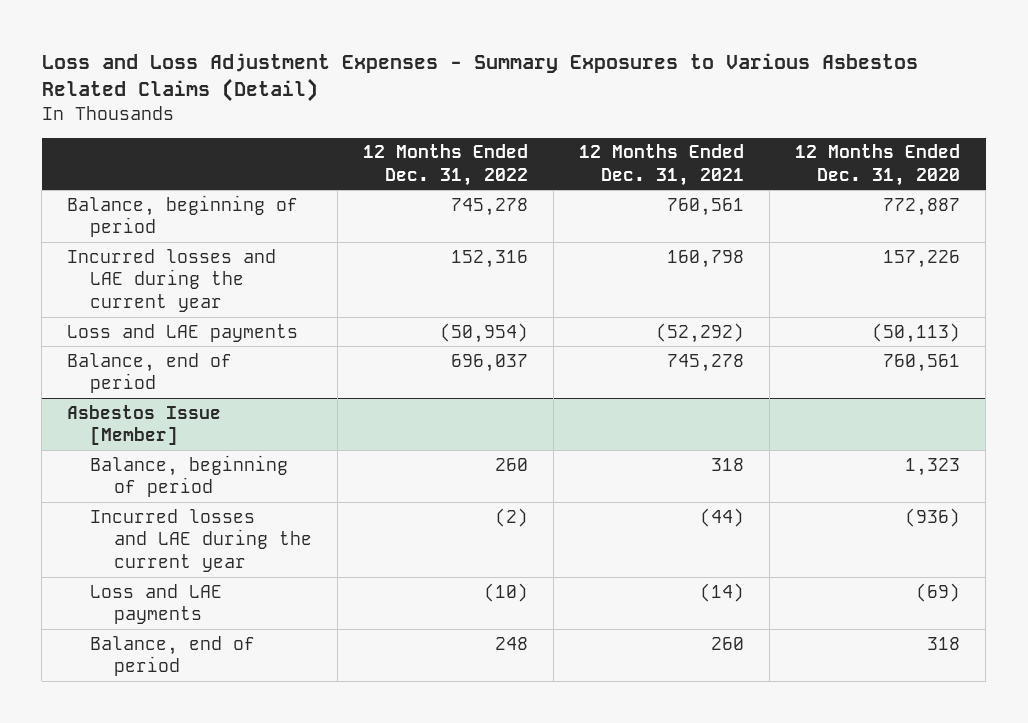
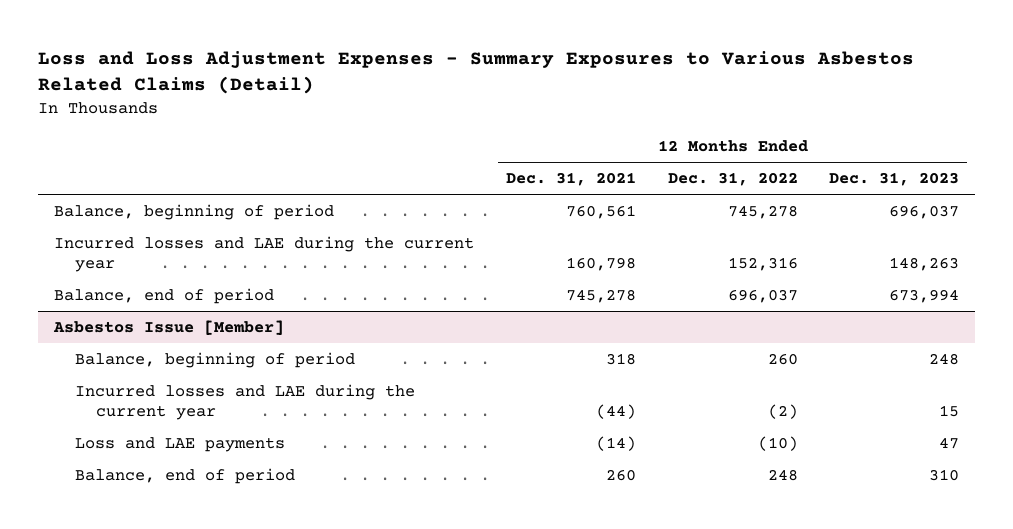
[795,144,961,186] 12 Months Ended Dec. 31, 2020 -> none
none -> [829,172,960,187] Dec. 31, 2023
[67,323,299,342] Loss and LAE payments -> none

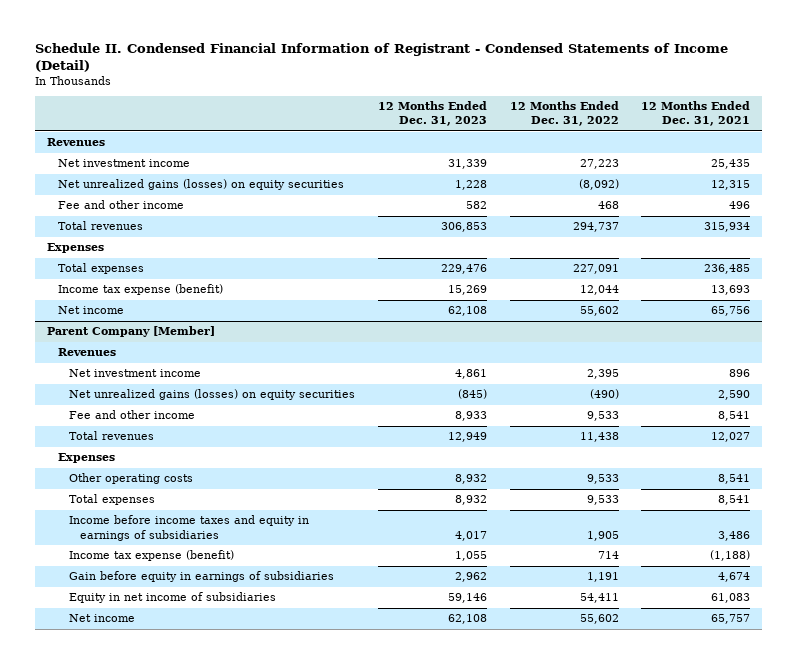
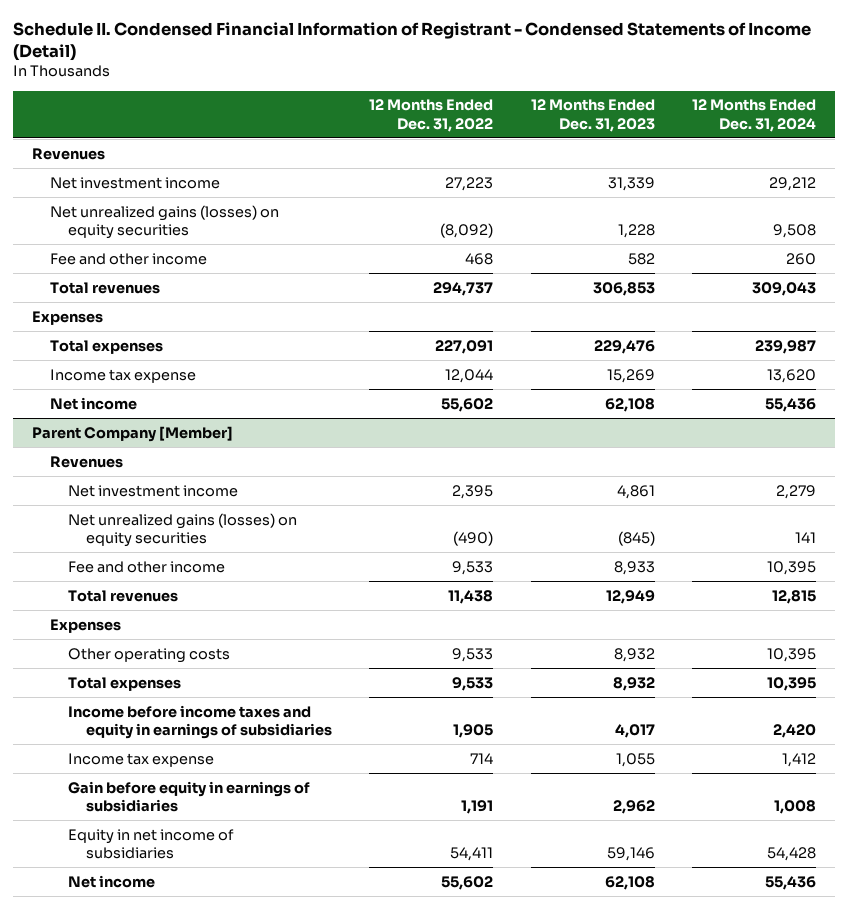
[641,101,751,127] 12 Months Ended Dec. 31, 2021 -> none
none -> [692,99,817,132] 12 Months Ended Dec. 31, 2024
[57,284,223,296] Income tax expense (benefit) -> [49,368,196,383] Income tax expense
[68,550,234,562] Income tax expense (benefit) -> [67,752,214,767] Income tax expense

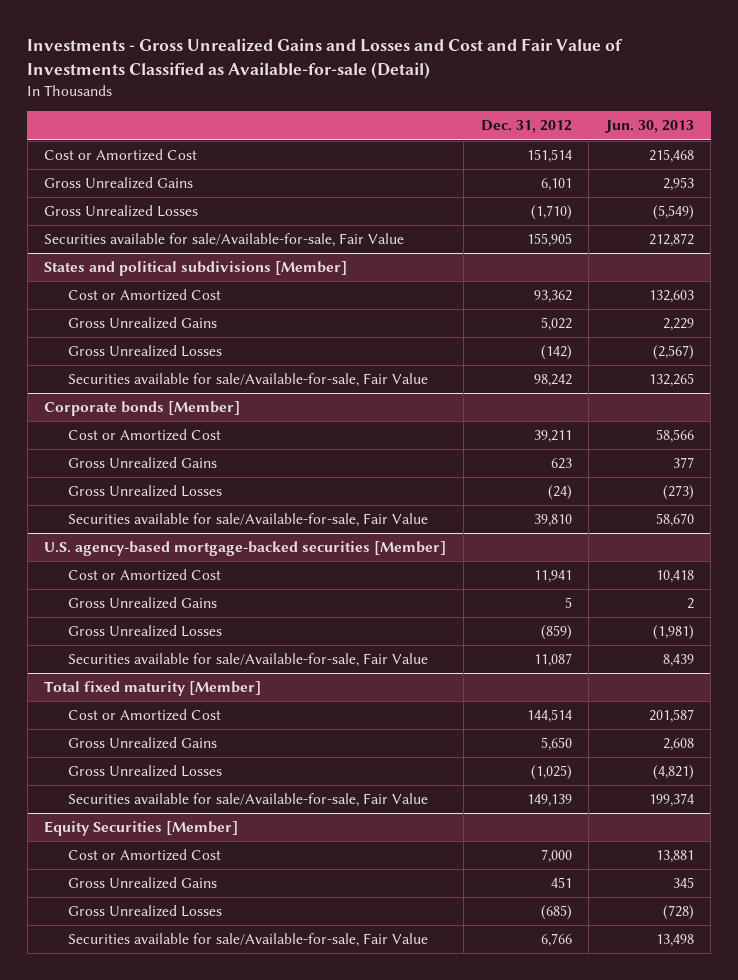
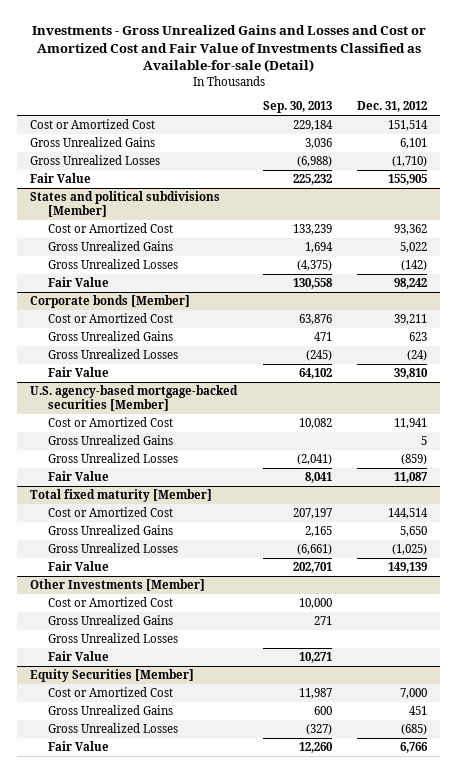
[27,38,624,80] Investments - Gross Unrealized Gains and Losses and Cost and Fair Value of Investments Classified as Available-for-sale (Detail) -> [31,25,426,73] Investments - Gross Unrealized Gains and Losses and Cost or Amortized Cost and Fair Value of Investments Classified as Available-for-sale (Detail)
[604,120,694,134] Jun. 30, 2013 -> none
none -> [262,101,332,114] Sep. 30, 2013
[44,233,405,248] Securities available for sale/Available-for-sale, Fair Value -> [30,173,92,184] Fair Value
[68,373,429,388] Securities available for sale/Available-for-sale, Fair Value -> [47,277,109,288] Fair Value
[68,513,429,528] Securities available for sale/Available-for-sale, Fair Value -> [47,367,109,378] Fair Value
[68,653,429,668] Securities available for sale/Available-for-sale, Fair Value -> [47,471,109,482] Fair Value
[68,793,429,808] Securities available for sale/Available-for-sale, Fair Value -> [47,561,109,572] Fair Value
none -> [30,579,206,592] Other Investments [Member]
none -> [47,597,173,608] Cost or Amortized Cost
none -> [47,615,173,626] Gross Unrealized Gains
none -> [47,633,178,644] Gross Unrealized Losses
none -> [47,651,109,662] Fair Value
[68,933,429,948] Securities available for sale/Available-for-sale, Fair Value -> [47,741,109,752] Fair Value

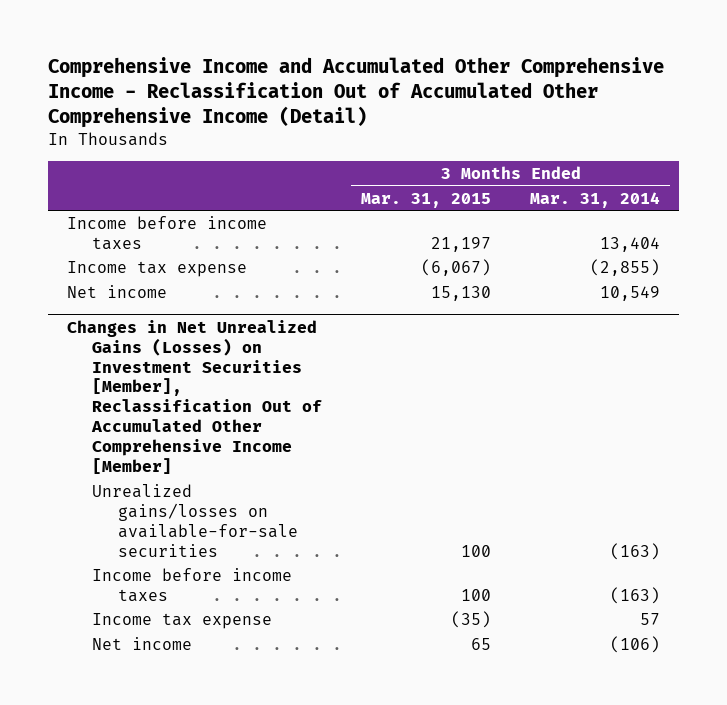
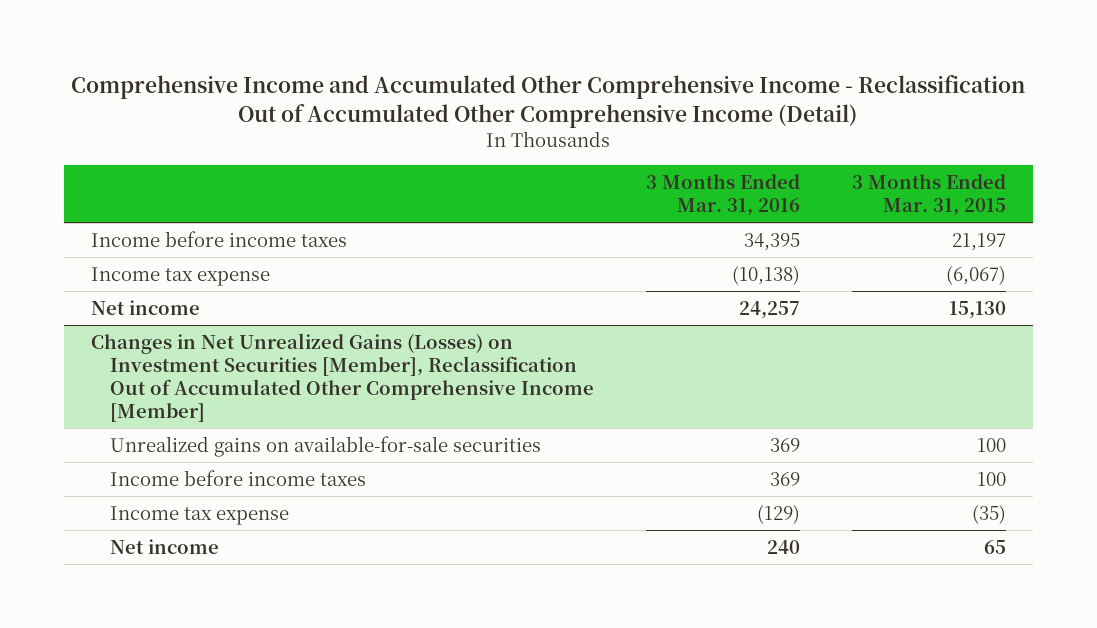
[530,191,661,208] Mar. 31, 2014 -> none
none -> [646,174,801,216] 3 Months Ended Mar. 31, 2016
[92,483,298,557] Unrealized gains/losses on available-for-sale securities -> [109,435,541,457] Unrealized gains on available-for-sale securities

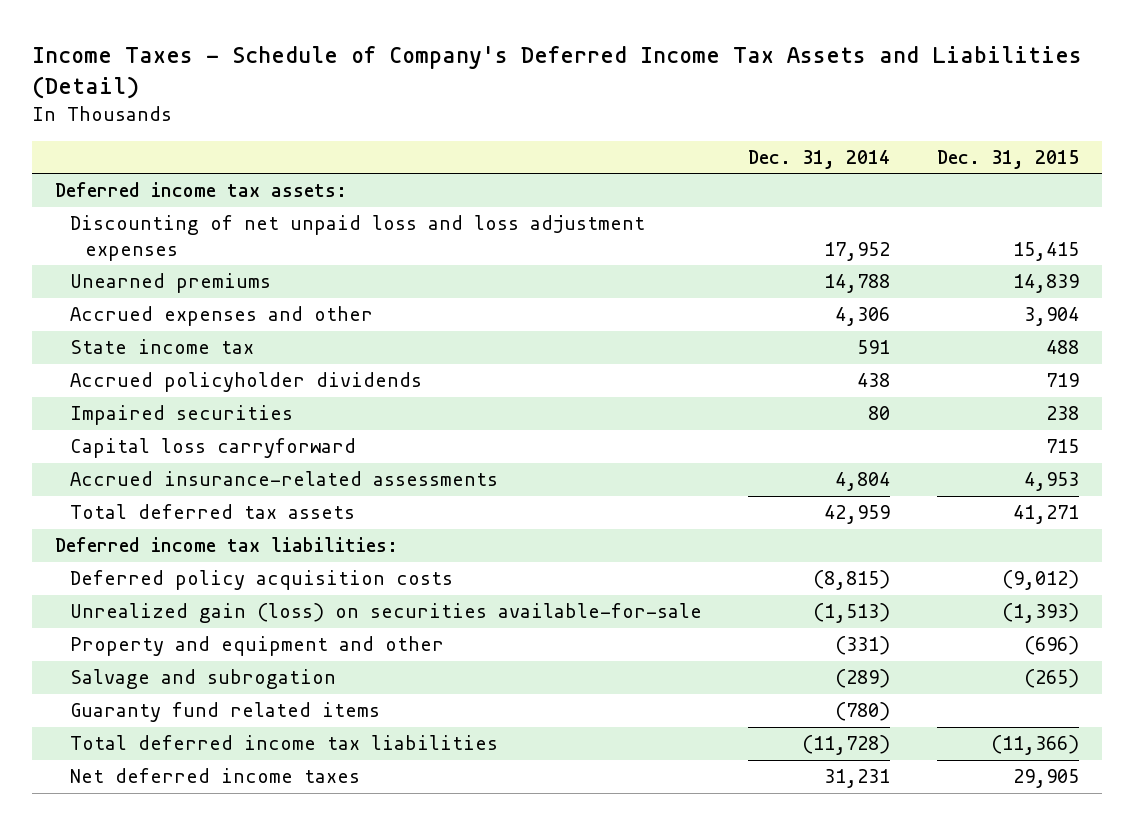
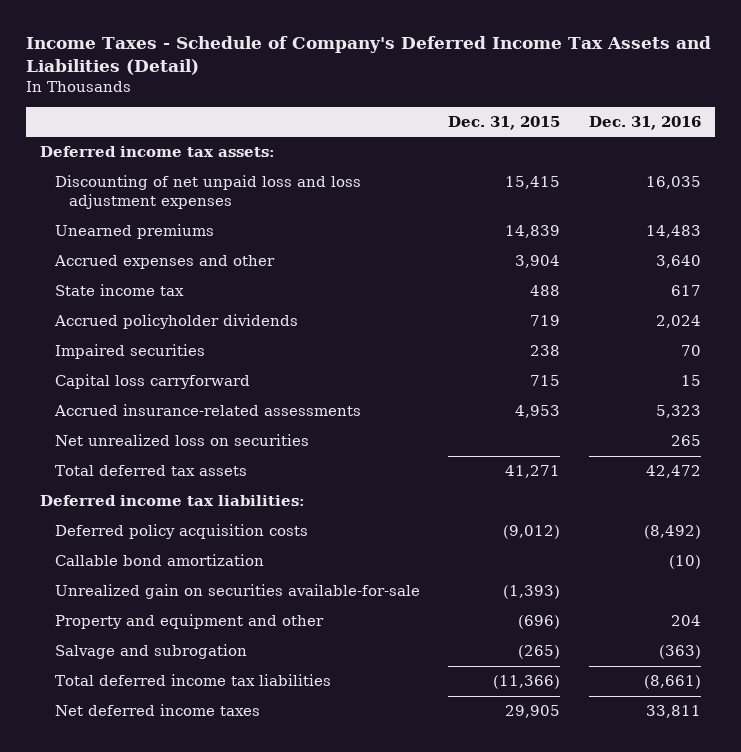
[748,150,891,170] Dec. 31, 2014 -> none
none -> [588,115,701,130] Dec. 31, 2016
none -> [54,434,309,447] Net unrealized loss on securities
none -> [54,554,264,567] Callable bond amortization
[69,603,702,624] Unrealized gain (loss) on securities available-for-sale -> [54,584,420,600] Unrealized gain on securities available-for-sale
[69,702,380,723] Guaranty fund related items -> none

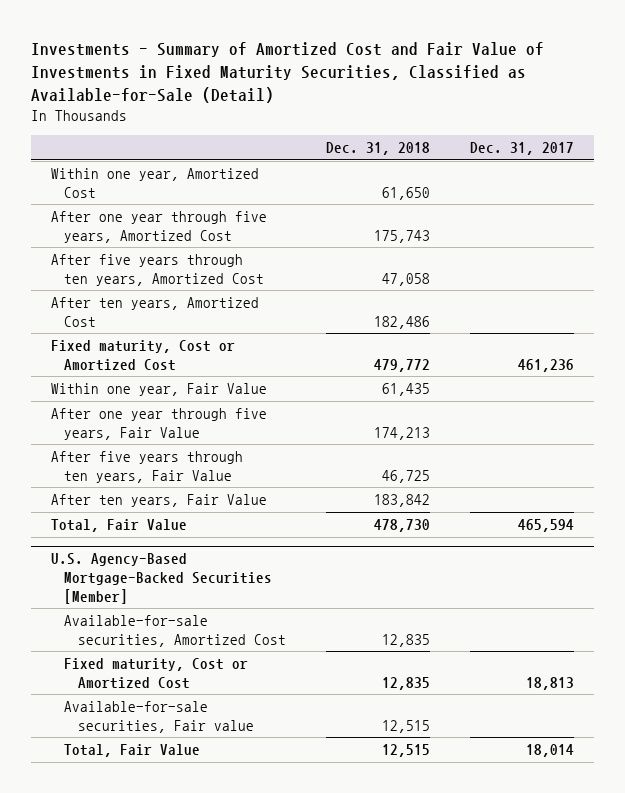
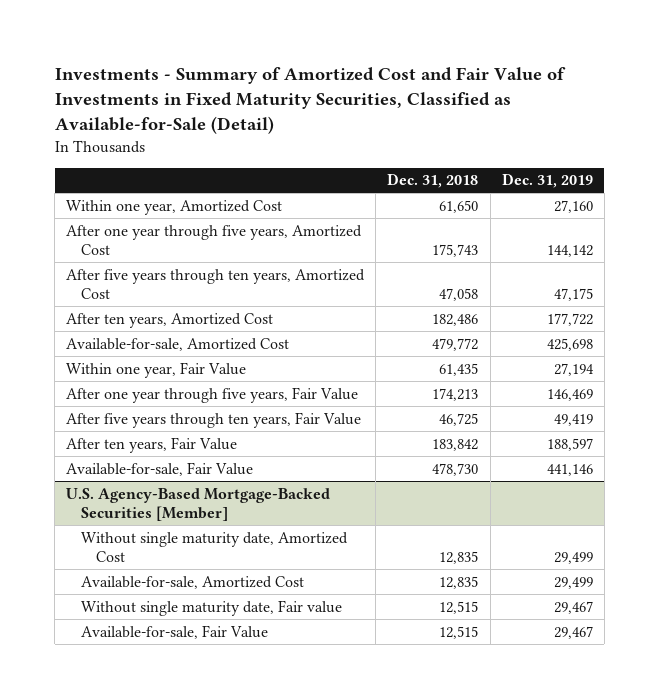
[470,142,575,156] Dec. 31, 2017 -> none
none -> [501,173,593,189] Dec. 31, 2019
[50,340,235,371] Fixed maturity, Cost or Amortized Cost -> [66,337,290,351] Available-for-sale, Amortized Cost
[50,519,187,533] Total, Fair Value -> [66,461,254,476] Available-for-sale, Fair Value
[64,615,286,647] Available-for-sale securities, Amortized Cost -> [81,531,349,563] Without single maturity date, Amortized Cost
[64,658,249,689] Fixed maturity, Cost or Amortized Cost -> [81,575,305,589] Available-for-sale, Amortized Cost
[64,701,254,733] Available-for-sale securities, Fair value -> [81,599,343,616] Without single maturity date, Fair value
[64,744,201,758] Total, Fair Value -> [81,624,269,639] Available-for-sale, Fair Value

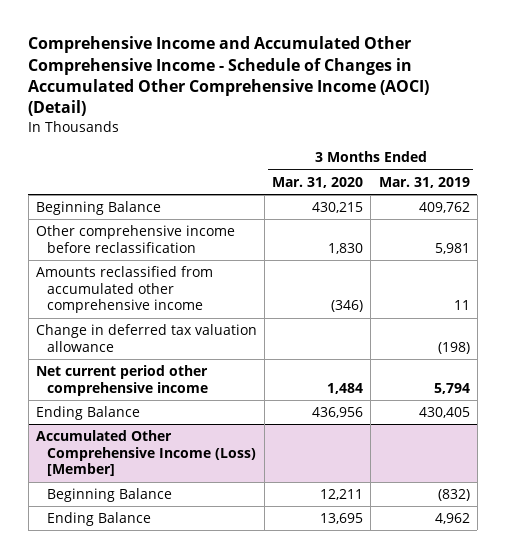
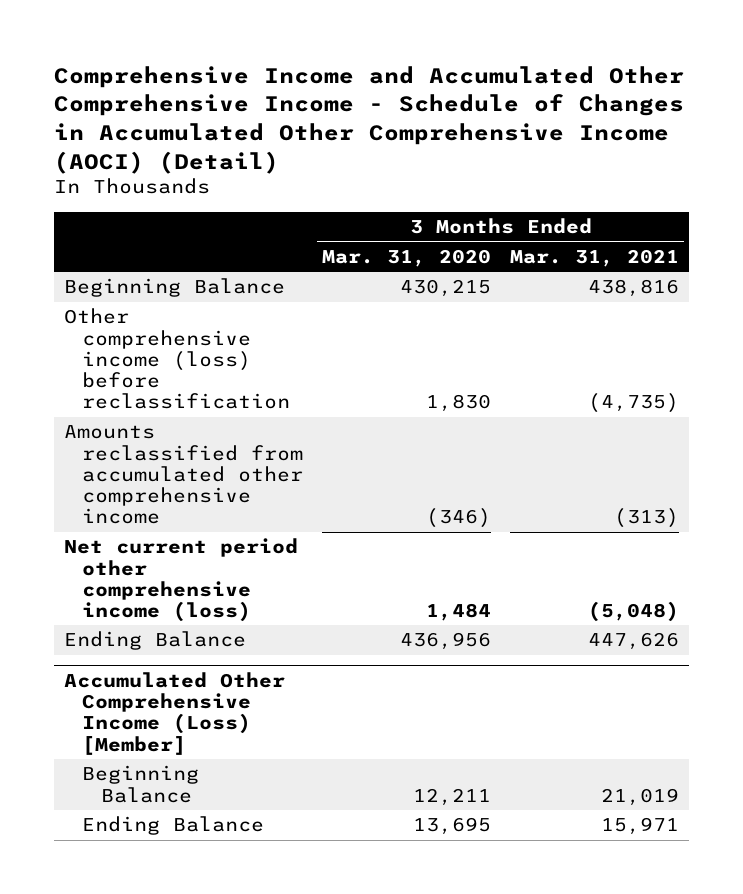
[378,176,470,188] Mar. 31, 2019 -> none
none -> [510,248,680,267] Mar. 31, 2021
[35,225,235,253] Other comprehensive income before reclassification -> [63,308,291,410] Other comprehensive income (loss) before reclassification
[35,324,257,352] Change in deferred tax valuation allowance -> none
[35,365,209,396] Net current period other comprehensive income -> [63,538,298,623] Net current period other comprehensive income (loss)

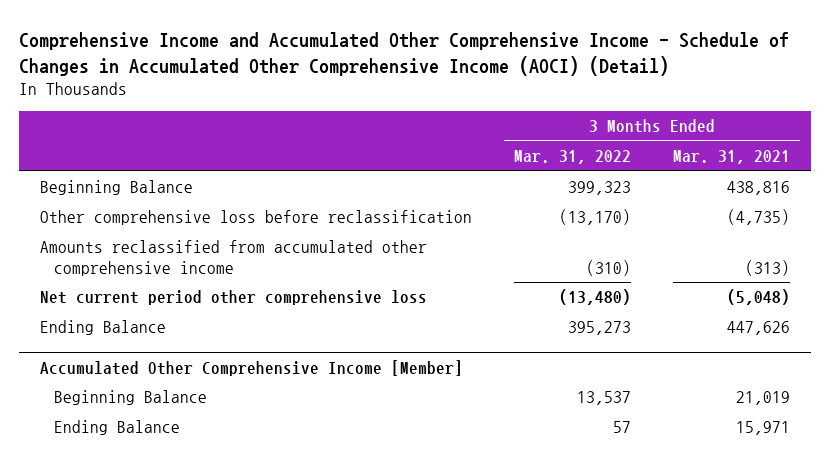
[322,248,492,267] Mar. 31, 2020 -> none
none -> [513,150,631,165] Mar. 31, 2022
[63,308,291,410] Other comprehensive income (loss) before reclassification -> [40,210,473,226] Other comprehensive loss before reclassification
[63,538,298,623] Net current period other comprehensive income (loss) -> [40,290,428,306] Net current period other comprehensive loss
[63,671,285,755] Accumulated Other Comprehensive Income (Loss) [Member] -> [40,359,464,376] Accumulated Other Comprehensive Income [Member]

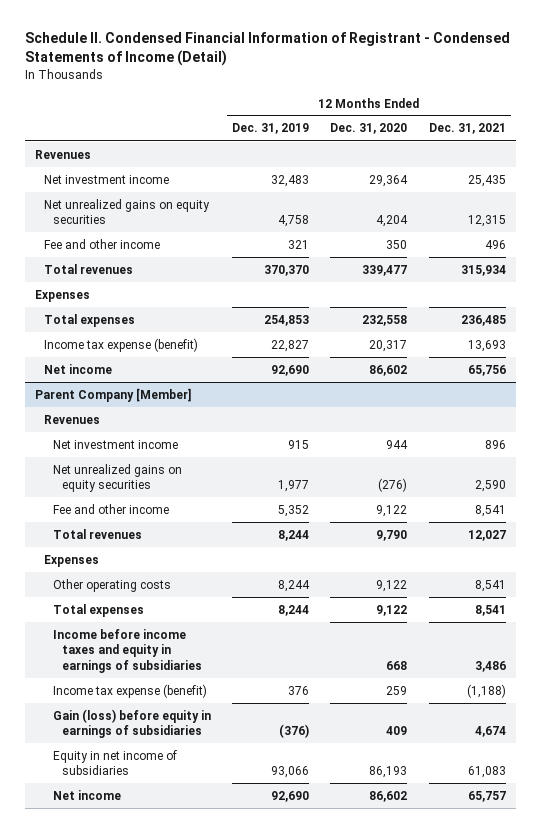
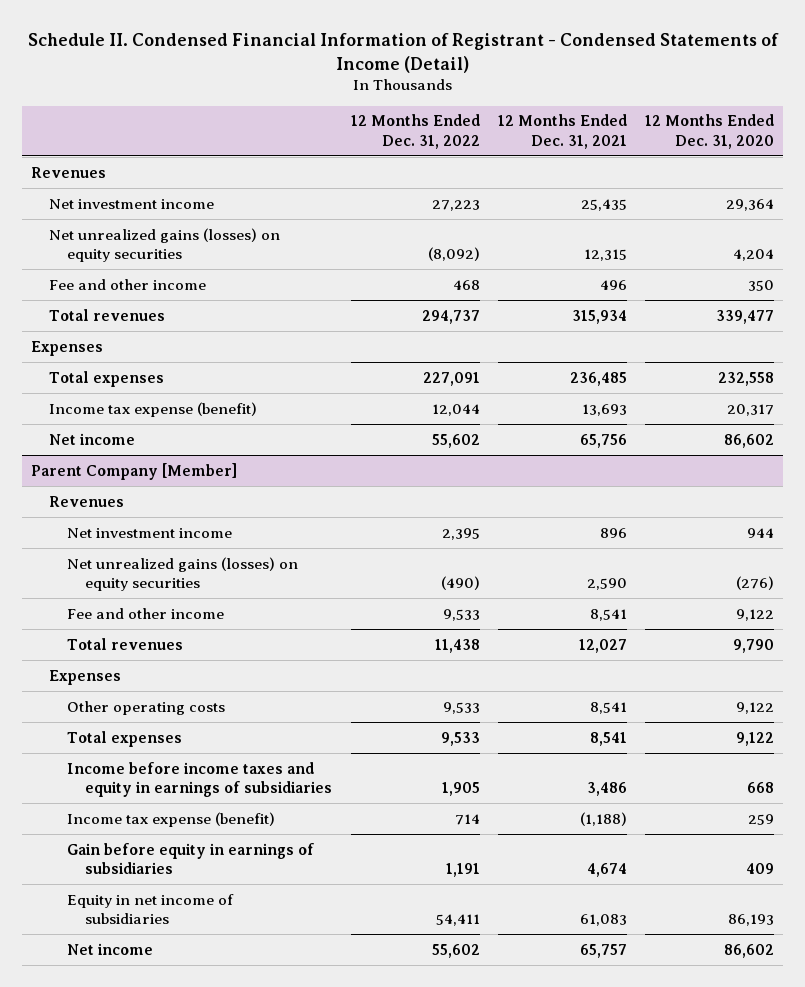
[232,123,310,135] Dec. 31, 2019 -> none
none -> [350,114,480,149] 12 Months Ended Dec. 31, 2022
[44,198,211,225] Net unrealized gains on equity securities -> [49,227,281,263] Net unrealized gains (losses) on equity securities
[53,463,183,493] Net unrealized gains on equity securities -> [67,556,299,592] Net unrealized gains (losses) on equity securities
[53,708,212,739] Gain (loss) before equity in earnings of subsidiaries -> [67,842,315,875] Gain before equity in earnings of subsidiaries

